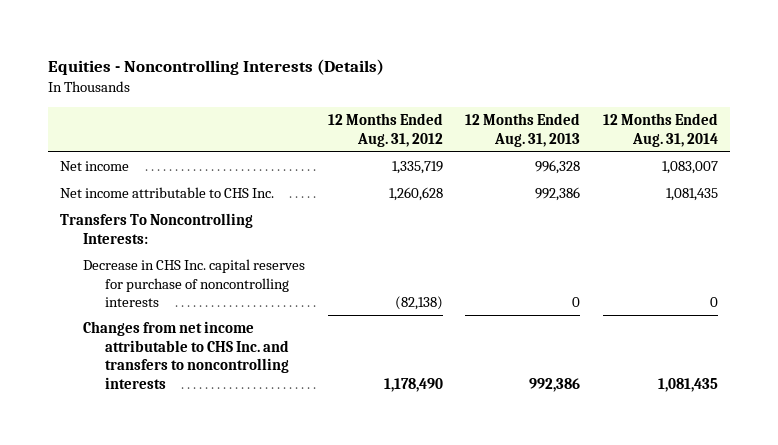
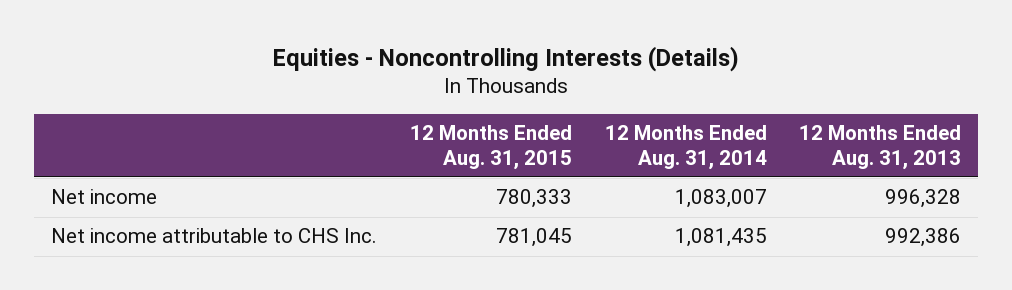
[327,113,443,147] 12 Months Ended Aug. 31, 2012 -> none
none -> [409,125,572,170] 12 Months Ended Aug. 31, 2015
[59,213,253,244] Transfers To Noncontrolling Interests: -> none
[82,259,305,308] Decrease in CHS Inc. capital reserves for purchase of noncontrolling interests -> none
[82,321,290,389] Changes from net income attributable to CHS Inc. and transfers to noncontrolling interests -> none

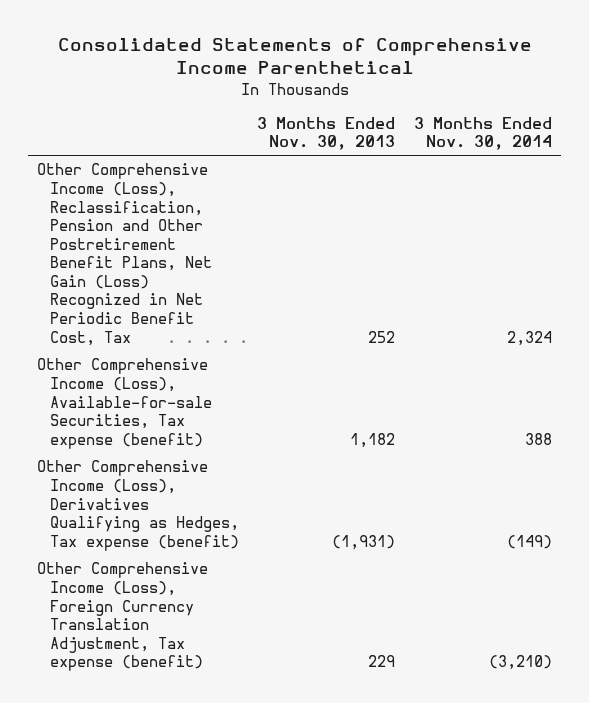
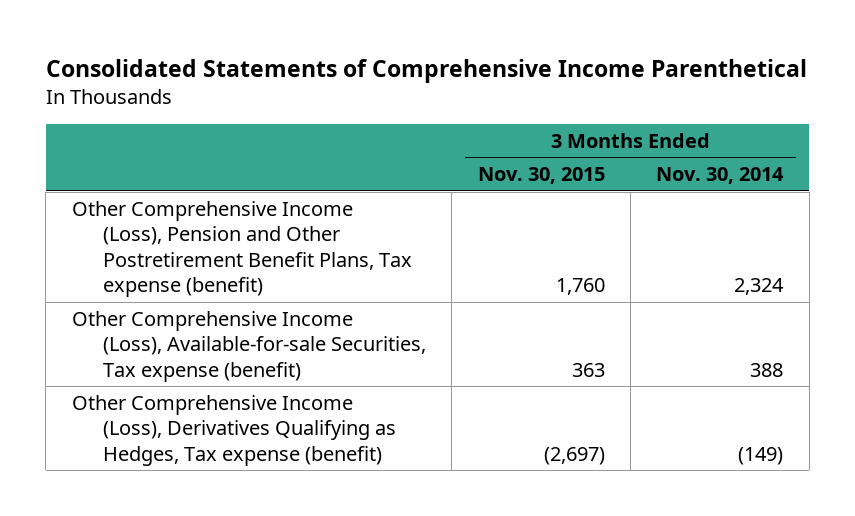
[257,116,396,151] 3 Months Ended Nov. 30, 2013 -> none
none -> [477,167,605,185] Nov. 30, 2015
[37,163,212,346] Other Comprehensive Income (Loss), Reclassification, Pension and Other Postretirement Benefit Plans, Net Gain (Loss) Recognized in Net Periodic Benefit Cost, Tax -> [71,200,412,298] Other Comprehensive Income (Loss), Pension and Other Postretirement Benefit Plans, Tax expense (benefit)
[37,562,209,672] Other Comprehensive Income (Loss), Foreign Currency Translation Adjustment, Tax expense (benefit) -> none

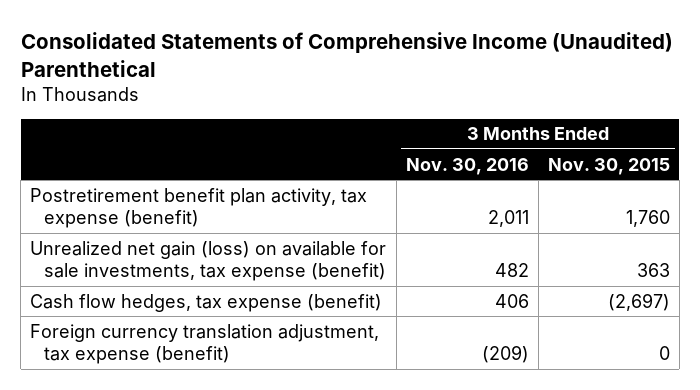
[45,58,807,83] Consolidated Statements of Comprehensive Income Parenthetical -> [20,31,673,77] Consolidated Statements of Comprehensive Income (Unaudited) Parenthetical
[656,167,785,185] Nov. 30, 2014 -> none
none -> [405,157,529,175] Nov. 30, 2016
[71,200,412,298] Other Comprehensive Income (Loss), Pension and Other Postretirement Benefit Plans, Tax expense (benefit) -> [30,187,368,229] Postretirement benefit plan activity, tax expense (benefit)
[71,310,426,382] Other Comprehensive Income (Loss), Available-for-sale Securities, Tax expense (benefit) -> [30,240,387,282] Unrealized net gain (loss) on available for sale investments, tax expense (benefit)
[71,394,396,466] Other Comprehensive Income (Loss), Derivatives Qualifying as Hedges, Tax expense (benefit) -> [30,293,383,312] Cash flow hedges, tax expense (benefit)
none -> [30,323,380,365] Foreign currency translation adjustment, tax expense (benefit)

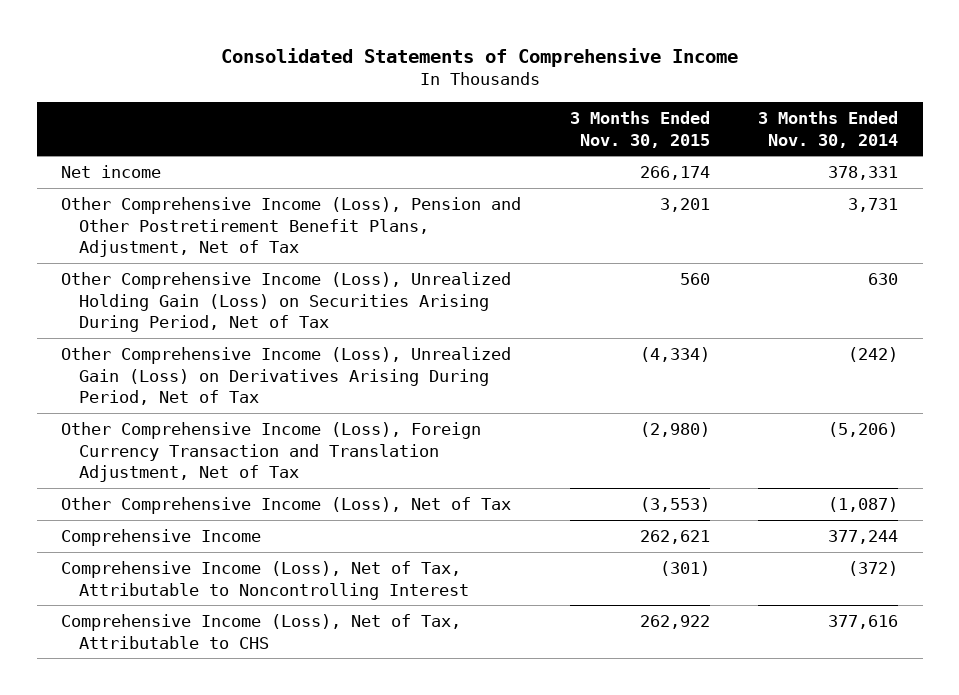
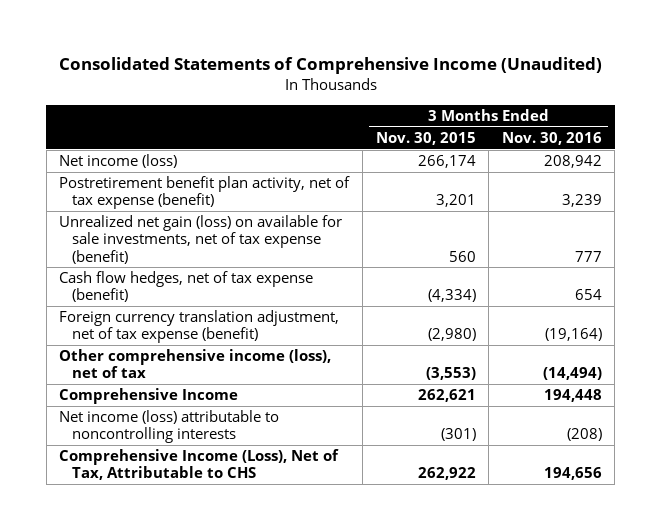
[220,47,738,67] Consolidated Statements of Comprehensive Income -> [58,56,602,74] Consolidated Statements of Comprehensive Income (Unaudited)
[758,111,899,148] 3 Months Ended Nov. 30, 2014 -> none
none -> [501,131,602,145] Nov. 30, 2016
[61,164,162,178] Net income -> [59,154,178,169] Net income (loss)
[61,196,522,258] Other Comprehensive Income (Loss), Pension and Other Postretirement Benefit Plans, Adjustment, Net of Tax -> [59,176,351,210] Postretirement benefit plan activity, net of tax expense (benefit)
[61,271,512,333] Other Comprehensive Income (Loss), Unrealized Holding Gain (Loss) on Securities Arising During Period, Net of Tax -> [59,215,343,264] Unrealized net gain (loss) on available for sale investments, net of tax expense (benefit)
[61,346,512,406] Other Comprehensive Income (Loss), Unrealized Gain (Loss) on Derivatives Arising During Period, Net of Tax -> [59,271,314,303] Cash flow hedges, net of tax expense (benefit)
[61,421,482,483] Other Comprehensive Income (Loss), Foreign Currency Transaction and Translation Adjustment, Net of Tax -> [59,310,340,344] Foreign currency translation adjustment, net of tax expense (benefit)
[61,496,512,514] Other Comprehensive Income (Loss), Net of Tax -> [59,349,332,379] Other comprehensive income (loss), net of tax
[61,560,470,600] Comprehensive Income (Loss), Net of Tax, Attributable to Noncontrolling Interest -> [59,410,280,444] Net income (loss) attributable to noncontrolling interests

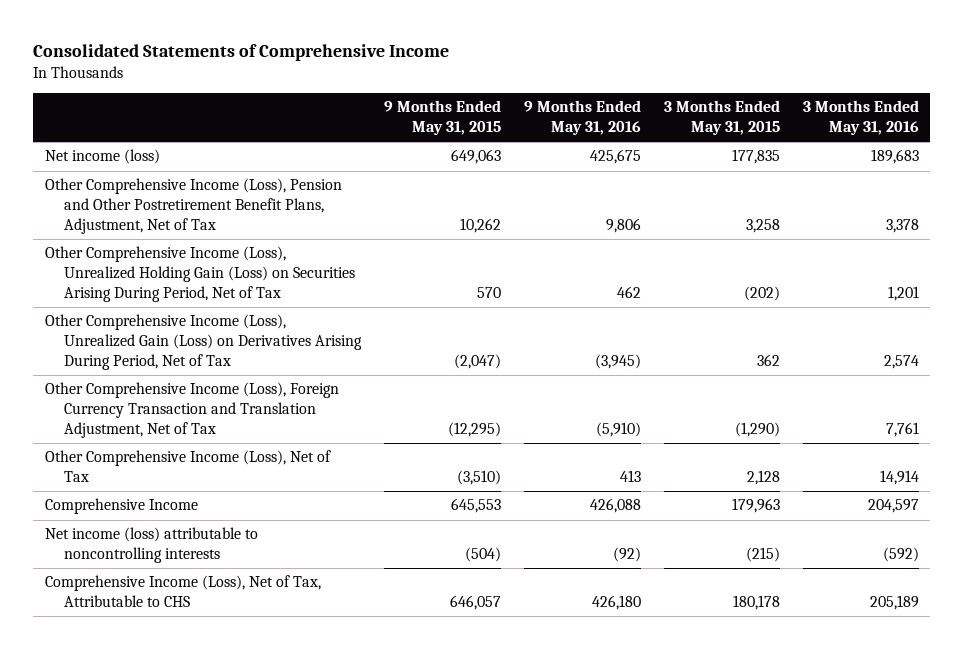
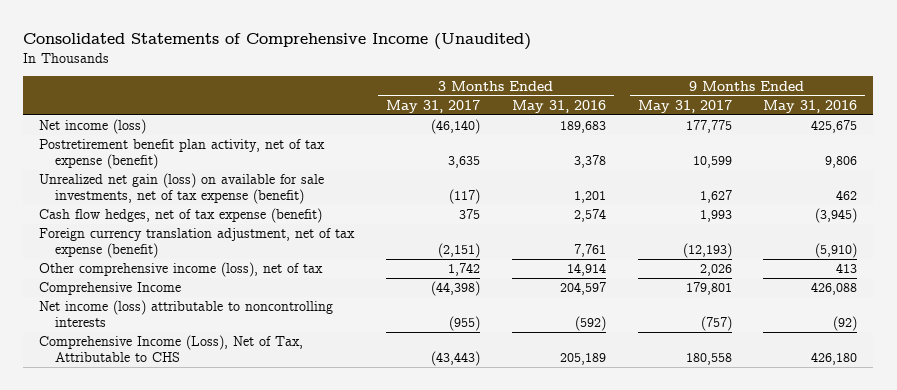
[33,43,450,61] Consolidated Statements of Comprehensive Income -> [23,33,532,51] Consolidated Statements of Comprehensive Income (Unaudited)
[384,100,502,136] 9 Months Ended May 31, 2015 -> none
[664,100,781,136] 3 Months Ended May 31, 2015 -> none
none -> [386,99,481,113] May 31, 2017
none -> [637,99,732,113] May 31, 2017
[44,178,342,234] Other Comprehensive Income (Loss), Pension and Other Postretirement Benefit Plans, Adjustment, Net of Tax -> [39,139,326,170] Postretirement benefit plan activity, net of tax expense (benefit)
[44,246,356,302] Other Comprehensive Income (Loss), Unrealized Holding Gain (Loss) on Securities Arising During Period, Net of Tax -> [39,173,325,205] Unrealized net gain (loss) on available for sale investments, net of tax expense (benefit)
[44,314,363,370] Other Comprehensive Income (Loss), Unrealized Gain (Loss) on Derivatives Arising During Period, Net of Tax -> [39,208,323,224] Cash flow hedges, net of tax expense (benefit)
[44,382,339,438] Other Comprehensive Income (Loss), Foreign Currency Transaction and Translation Adjustment, Net of Tax -> [39,228,356,259] Foreign currency translation adjustment, net of tax expense (benefit)
[44,450,331,483] Other Comprehensive Income (Loss), Net of Tax -> [39,262,324,278] Other comprehensive income (loss), net of tax

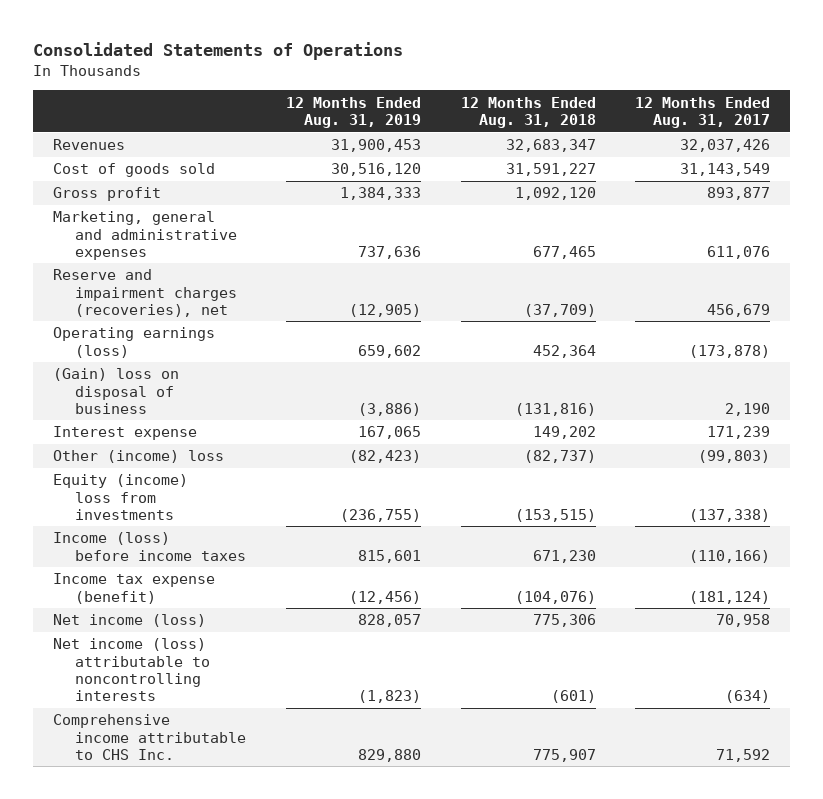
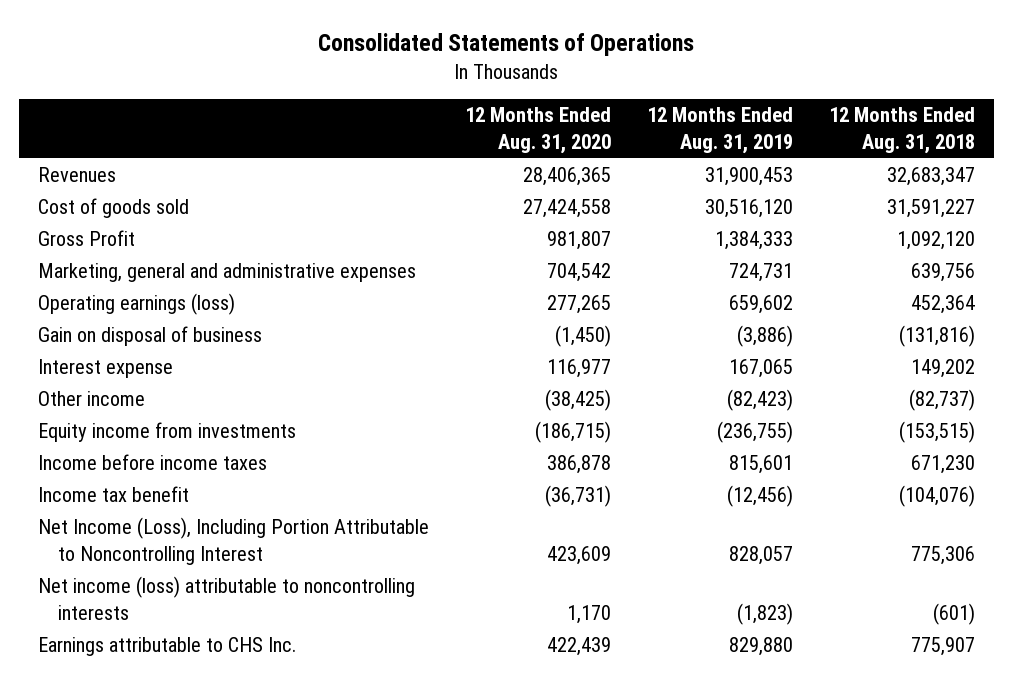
[635,96,771,128] 12 Months Ended Aug. 31, 2017 -> none
none -> [464,107,611,154] 12 Months Ended Aug. 31, 2020
[52,269,237,317] Reserve and impairment charges (recoveries), net -> none
[52,187,161,202] Gross profit -> [37,230,135,247] Gross Profit
[357,245,421,259] 737,636 -> [729,263,794,283] 724,731
[532,245,596,259] 677,465 -> [911,263,976,283] 639,756
[52,368,179,414] (Gain) loss on disposal of business -> [37,326,262,347] Gain on disposal of business
[52,450,224,464] Other (income) loss -> [37,391,145,407] Other income
[52,474,188,520] Equity (income) loss from investments -> [37,422,296,443] Equity income from investments
[52,532,246,561] Income (loss) before income taxes -> [37,454,267,471] Income before income taxes
[52,573,215,604] Income tax expense (benefit) -> [37,486,189,503] Income tax benefit
[52,614,206,628] Net income (loss) -> [37,517,429,565] Net Income (Loss), Including Portion Attributable to Noncontrolling Interest
[52,714,246,760] Comprehensive income attributable to CHS Inc. -> [37,637,296,657] Earnings attributable to CHS Inc.

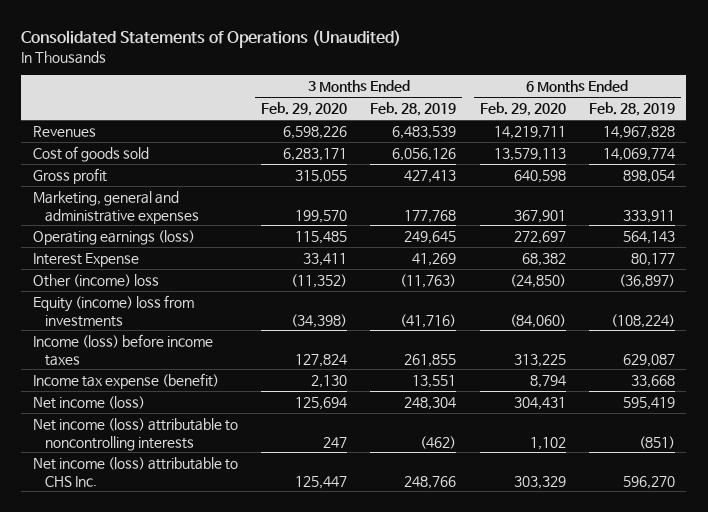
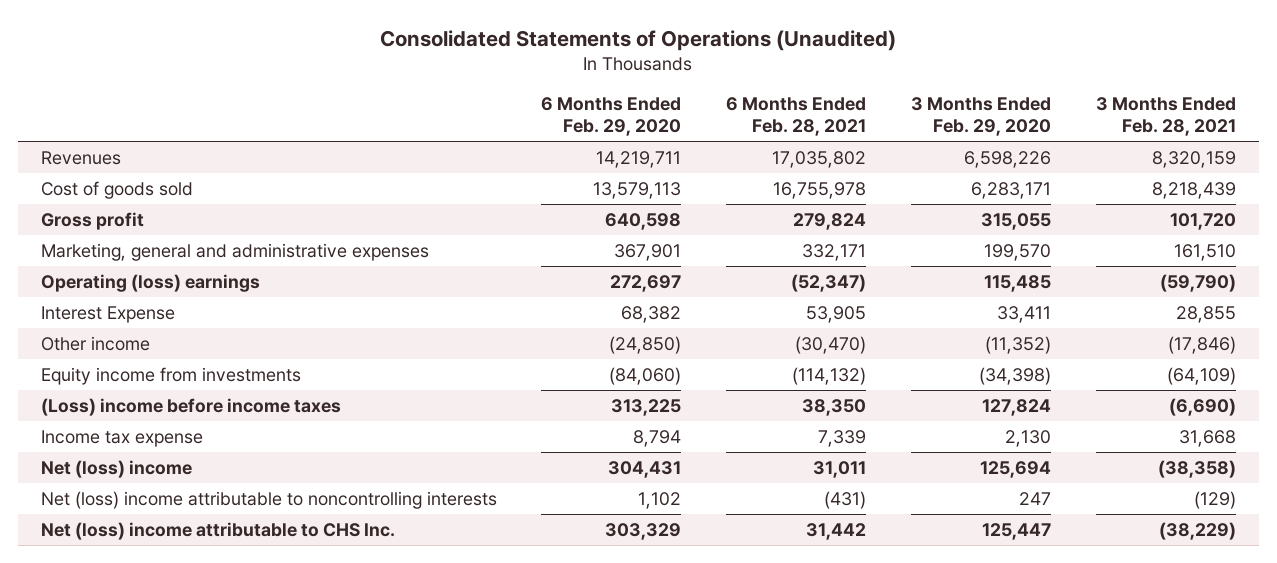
[370,102,457,117] Feb. 28, 2019 -> none
[588,102,675,117] Feb. 28, 2019 -> none
none -> [726,97,867,137] 6 Months Ended Feb. 28, 2021
none -> [1096,97,1237,137] 3 Months Ended Feb. 28, 2021
[33,229,196,245] Operating earnings (loss) -> [40,273,260,292] Operating (loss) earnings
[33,273,160,287] Other (income) loss -> [40,335,150,351] Other income
[33,294,195,327] Equity (income) loss from investments -> [40,366,301,385] Equity income from investments
[33,333,214,366] Income (loss) before income taxes -> [40,397,341,416] (Loss) income before income taxes
[33,372,220,389] Income tax expense (benefit) -> [40,429,203,447] Income tax expense
[33,395,146,409] Net income (loss) -> [40,459,192,478] Net (loss) income
[33,417,239,451] Net income (loss) attributable to noncontrolling interests -> [40,490,497,509] Net (loss) income attributable to noncontrolling interests
[33,456,239,487] Net income (loss) attributable to CHS Inc. -> [40,521,395,540] Net (loss) income attributable to CHS Inc.

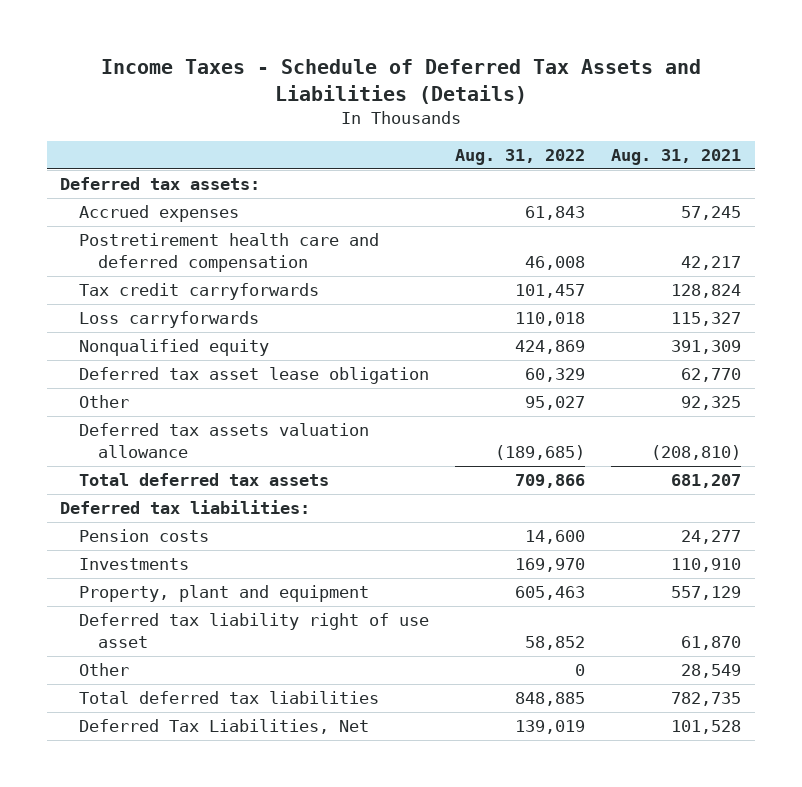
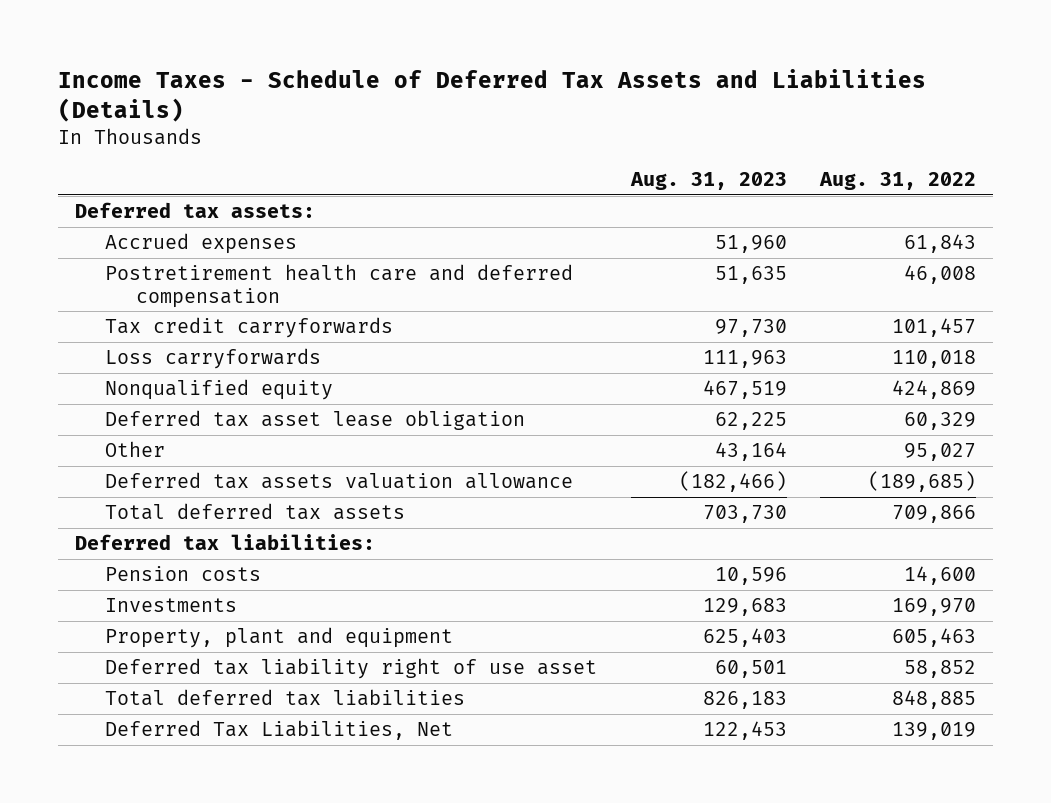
[611,149,742,166] Aug. 31, 2021 -> none
none -> [629,171,787,190] Aug. 31, 2023
[79,663,130,677] Other -> none

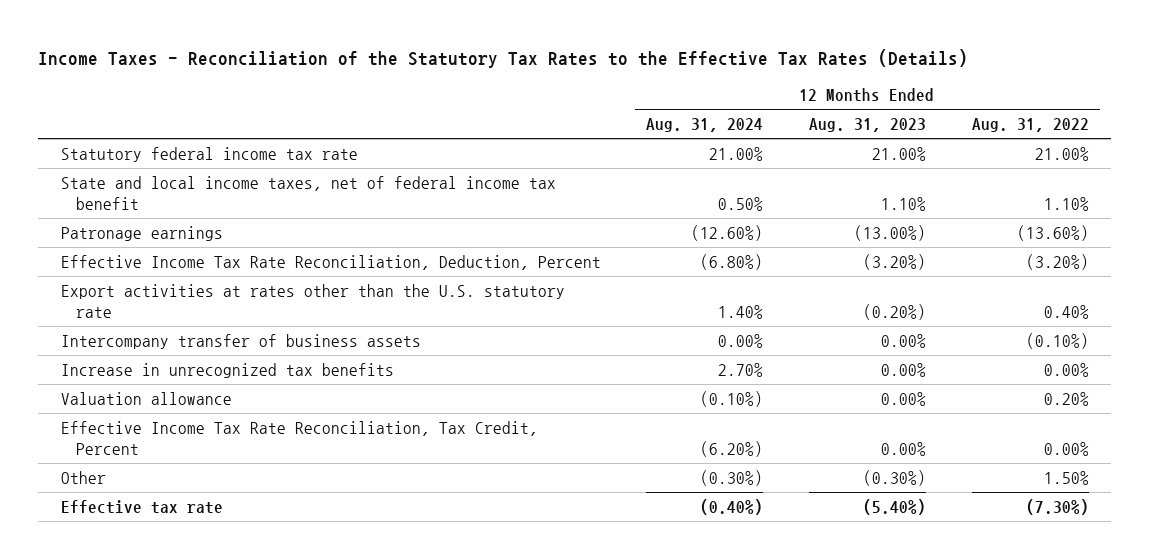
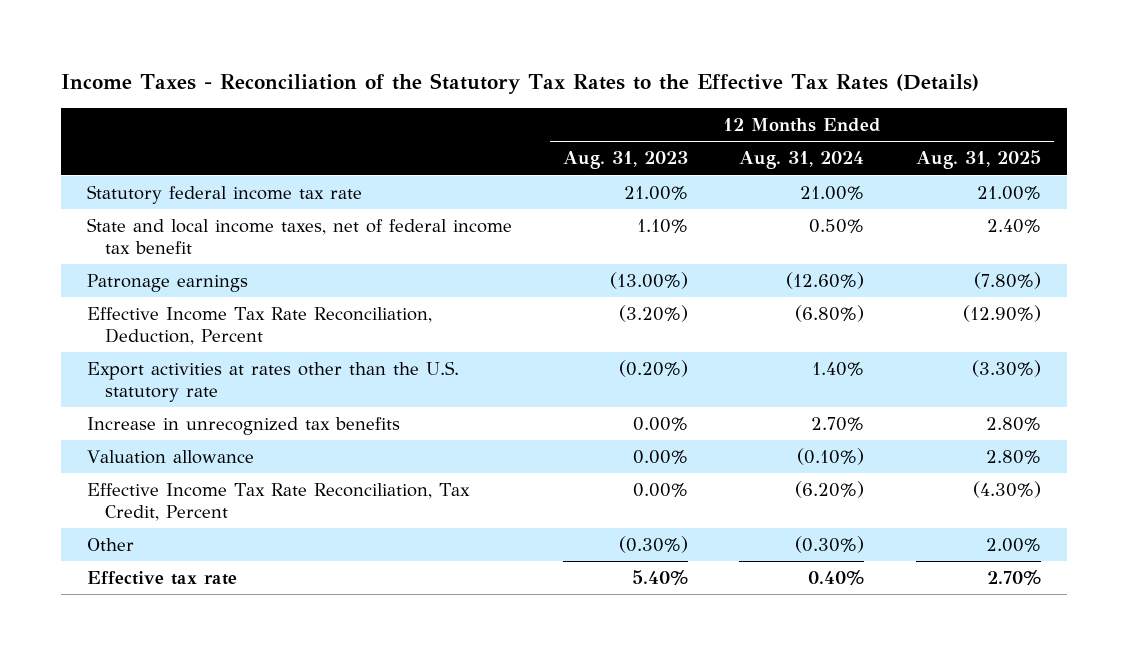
[971,117,1089,132] Aug. 31, 2022 -> none
none -> [915,150,1041,170] Aug. 31, 2025
[60,333,421,349] Intercompany transfer of business assets -> none
[700,498,764,515] (0.40%) -> [808,570,865,586] 0.40%
[862,498,926,515] (5.40%) -> [632,570,689,586] 5.40%

